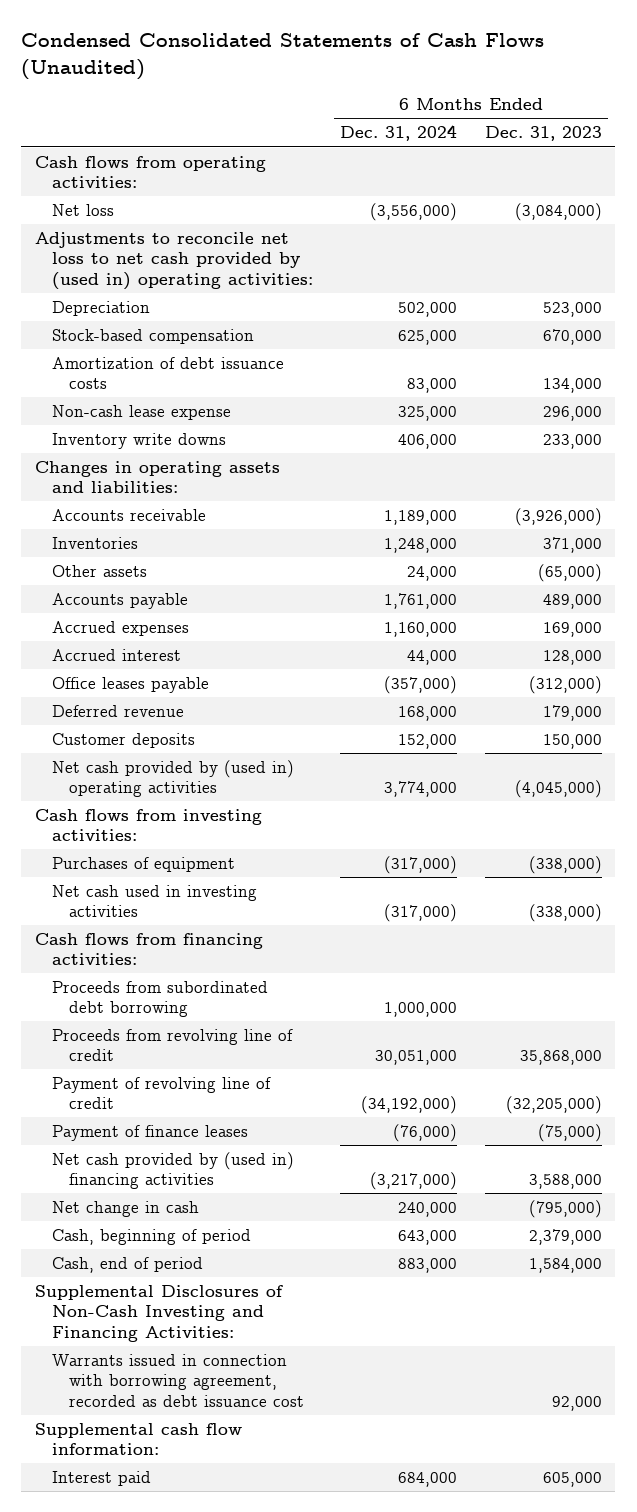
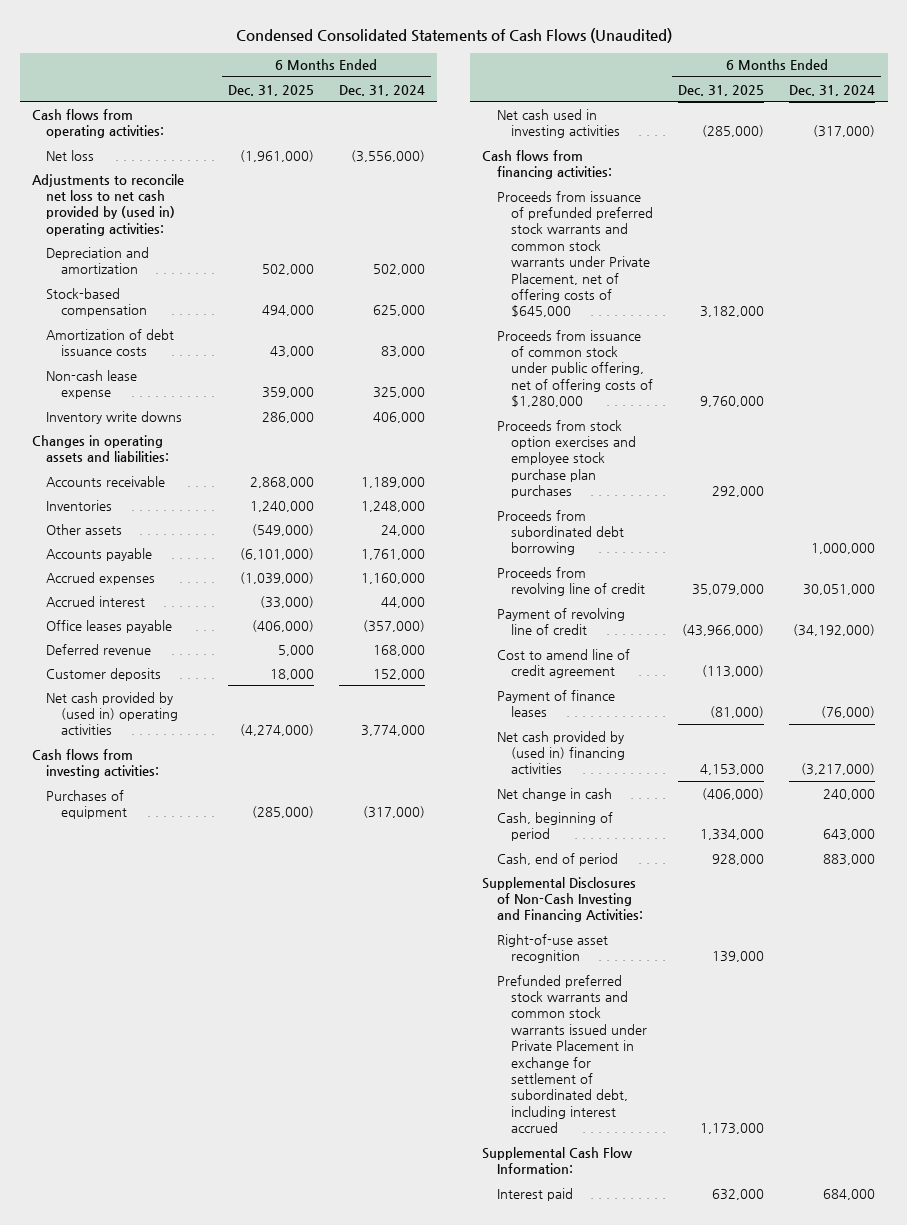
[484,126,602,142] Dec. 31, 2023 -> none
none -> [227,84,314,96] Dec. 31, 2025
[52,300,151,316] Depreciation -> none
none -> [46,246,150,275] Depreciation and amortization
none -> [496,190,654,318] Proceeds from issuance of prefunded preferred stock warrants and common stock warrants under Private Placement, net of offering costs of $645,000
none -> [496,329,654,408] Proceeds from issuance of common stock under public offering, net of offering costs of $1,280,000
none -> [496,419,637,499] Proceeds from stock option exercises and employee stock purchase plan purchases
none -> [496,648,630,679] Cost to amend line of credit agreement
[52,1353,305,1407] Warrants issued in connection with borrowing agreement, recorded as debt issuance cost -> none
none -> [496,933,608,964] Right-of-use asset recognition
none -> [496,974,648,1134] Prefunded preferred stock warrants and common stock warrants issued under Private Placement in exchange for settlement of subordinated debt, including interest accrued
[35,1422,243,1456] Supplemental cash flow information: -> [482,1146,634,1175] Supplemental Cash Flow Information:

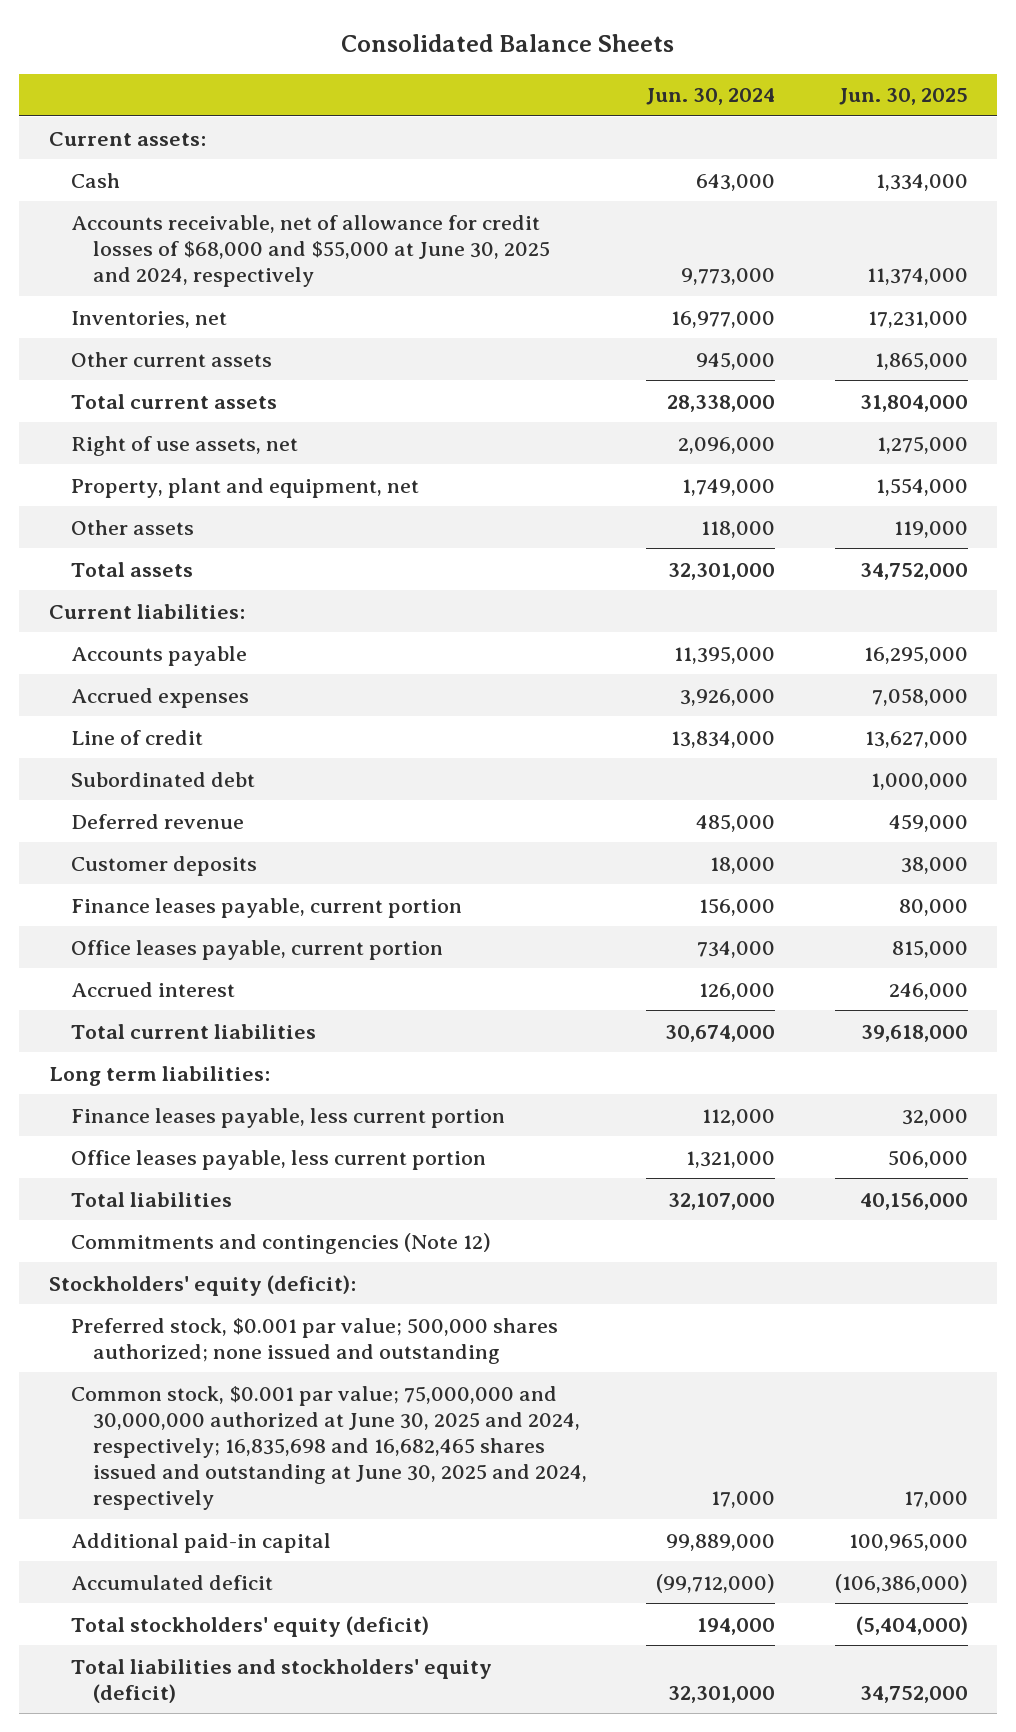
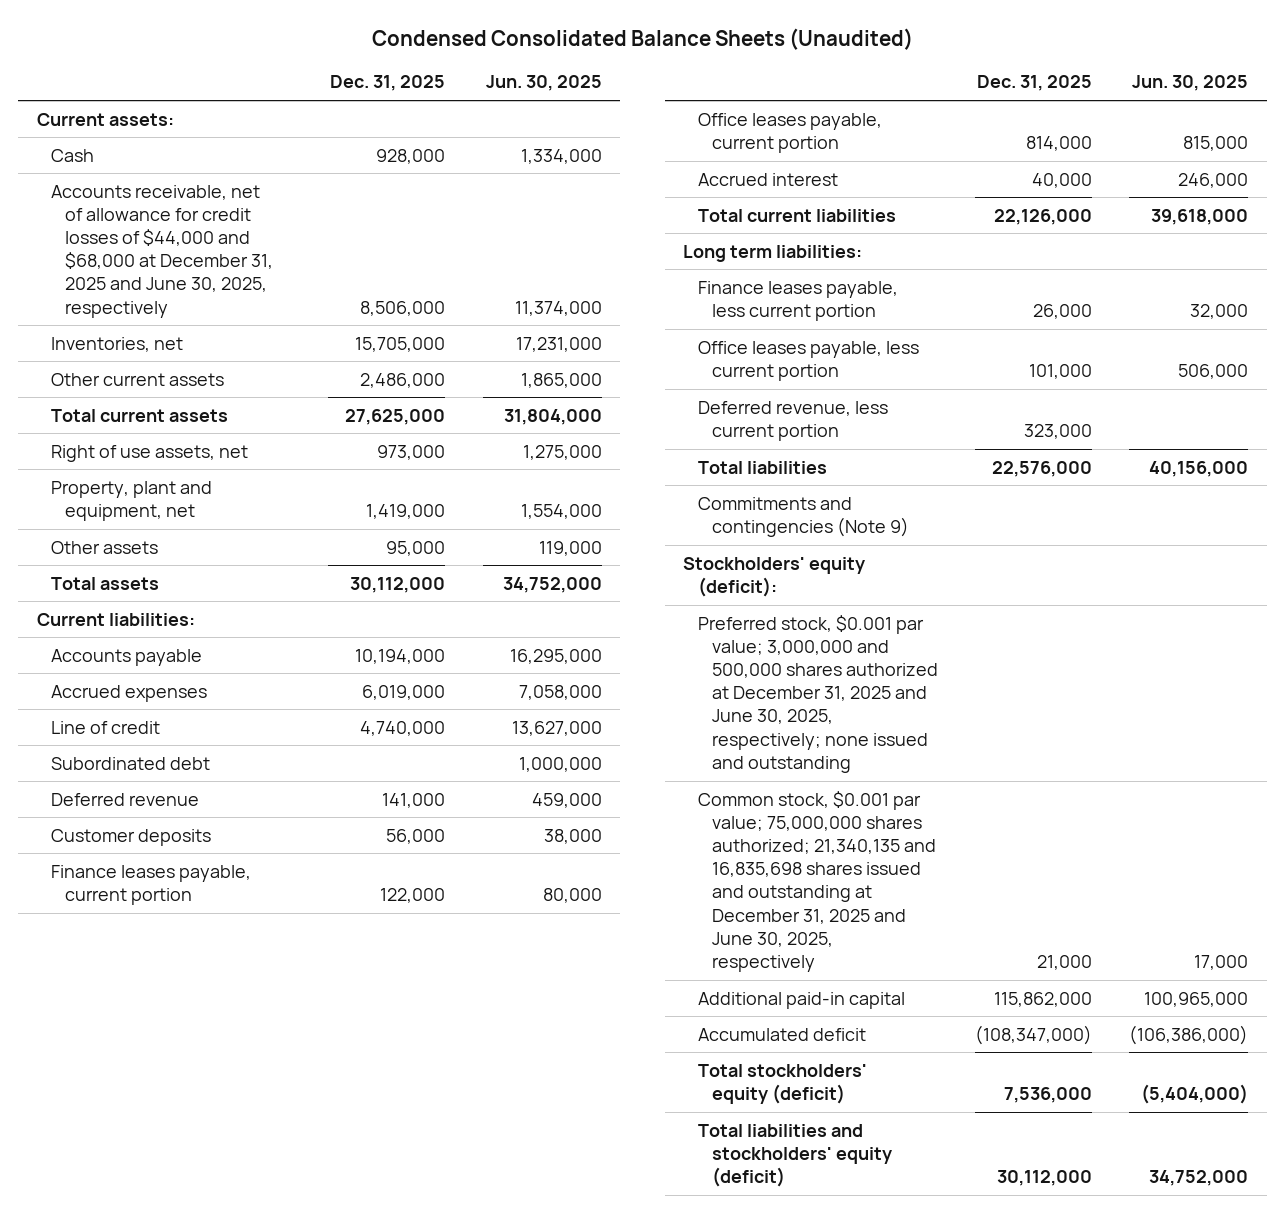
[341,34,675,53] Consolidated Balance Sheets -> [371,27,913,50] Condensed Consolidated Balance Sheets (Unaudited)
[646,88,776,106] Jun. 30, 2024 -> none
none -> [330,75,446,92] Dec. 31, 2025
[70,214,550,287] Accounts receivable, net of allowance for credit losses of $68,000 and $55,000 at June 30, 2025 and 2024, respectively -> [50,184,274,318] Accounts receivable, net of allowance for credit losses of $44,000 and $68,000 at December 31, 2025 and June 30, 2025, respectively
none -> [697,400,888,441] Deferred revenue, less current portion
[70,1232,491,1254] Commitments and contingencies (Note 12) -> [697,496,909,537] Commitments and contingencies (Note 9)
[70,1317,558,1364] Preferred stock, $0.001 par value; 500,000 shares authorized; none issued and outstanding -> [697,614,938,773] Preferred stock, $0.001 par value; 3,000,000 and 500,000 shares authorized at December 31, 2025 and June 30, 2025, respectively; none issued and outstanding
[70,1385,587,1511] Common stock, $0.001 par value; 75,000,000 and 30,000,000 authorized at June 30, 2025 and 2024, respectively; 16,835,698 and 16,682,465 shares issued and outstanding at June 30, 2025 and 2024, respectively -> [697,790,936,973] Common stock, $0.001 par value; 75,000,000 shares authorized; 21,340,135 and 16,835,698 shares issued and outstanding at December 31, 2025 and June 30, 2025, respectively

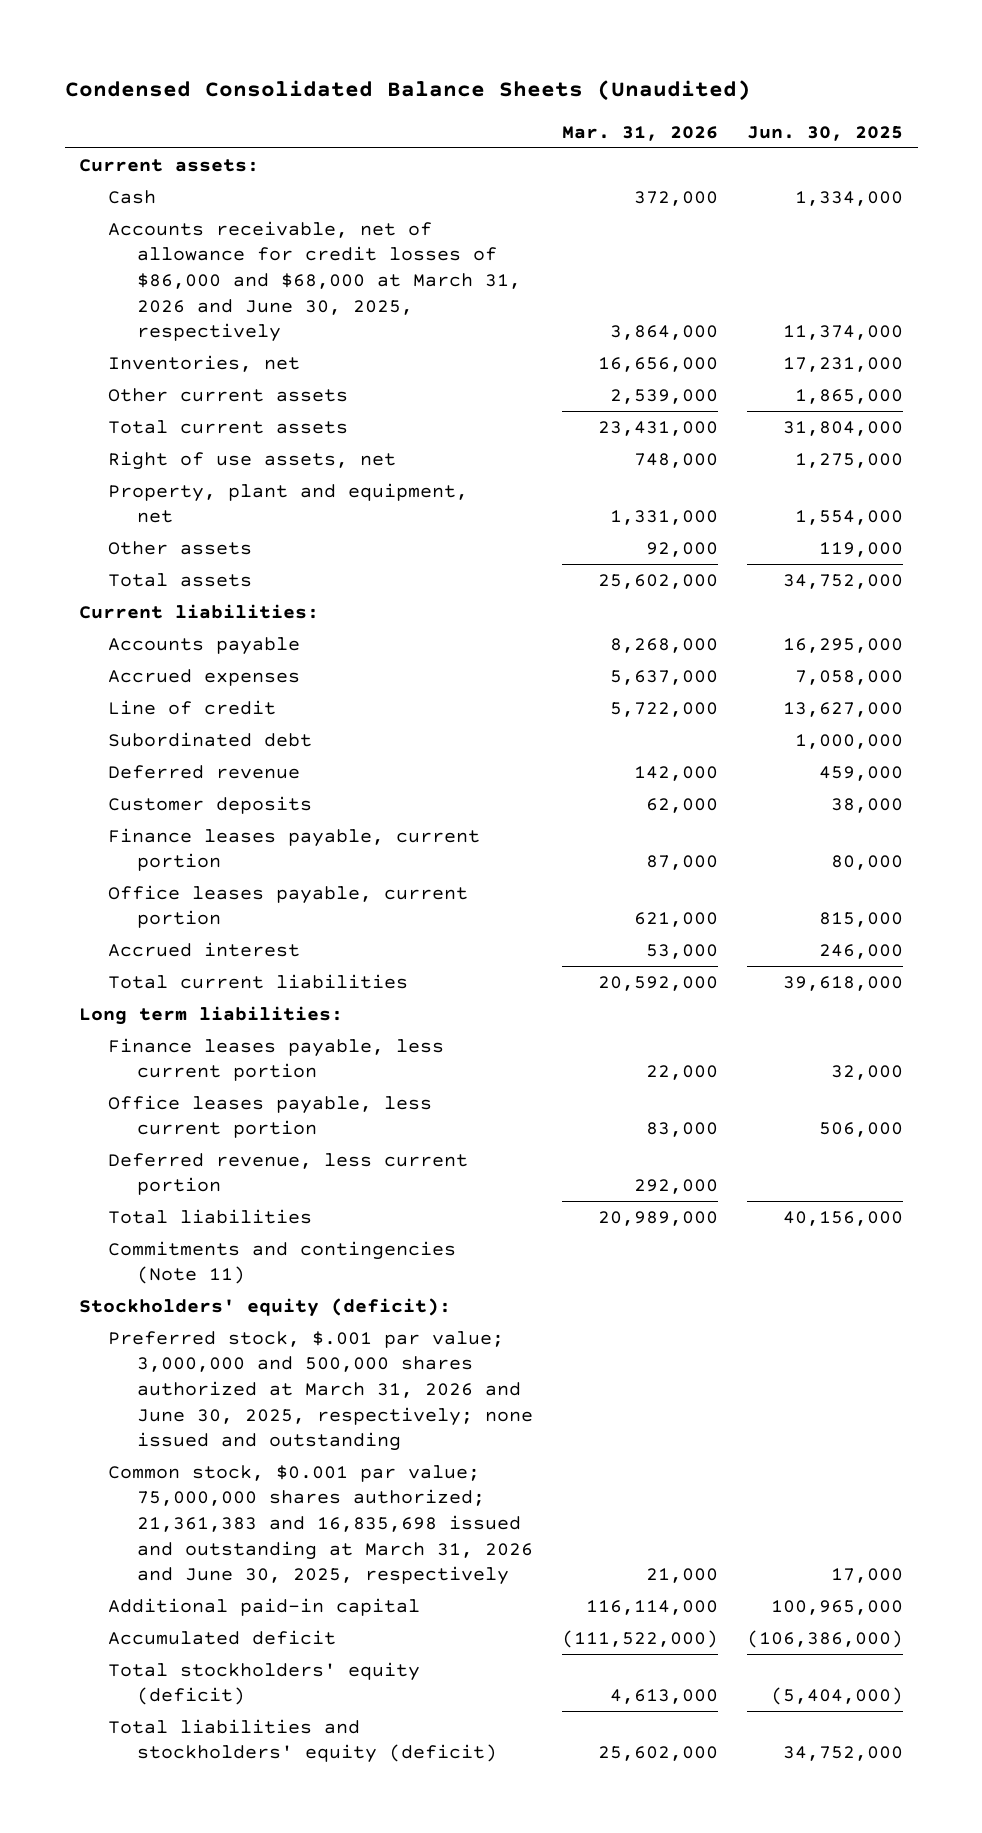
[330,75,446,92] Dec. 31, 2025 -> none
none -> [561,125,718,141] Mar. 31, 2026
[50,184,274,318] Accounts receivable, net of allowance for credit losses of $44,000 and $68,000 at December 31, 2025 and June 30, 2025, respectively -> [107,220,521,343] Accounts receivable, net of allowance for credit losses of $86,000 and $68,000 at March 31, 2026 and June 30, 2025, respectively
[697,496,909,537] Commitments and contingencies (Note 9) -> [107,1240,456,1285] Commitments and contingencies (Note 11)
[697,614,938,773] Preferred stock, $0.001 par value; 3,000,000 and 500,000 shares authorized at December 31, 2025 and June 30, 2025, respectively; none issued and outstanding -> [107,1330,533,1452] Preferred stock, $.001 par value; 3,000,000 and 500,000 shares authorized at March 31, 2026 and June 30, 2025, respectively; none issued and outstanding
[697,790,936,973] Common stock, $0.001 par value; 75,000,000 shares authorized; 21,340,135 and 16,835,698 shares issued and outstanding at December 31, 2025 and June 30, 2025, respectively -> [107,1464,533,1586] Common stock, $0.001 par value; 75,000,000 shares authorized; 21,361,383 and 16,835,698 issued and outstanding at March 31, 2026 and June 30, 2025, respectively

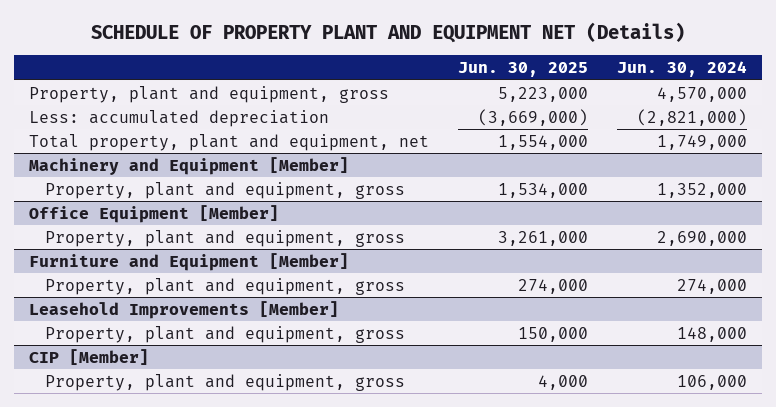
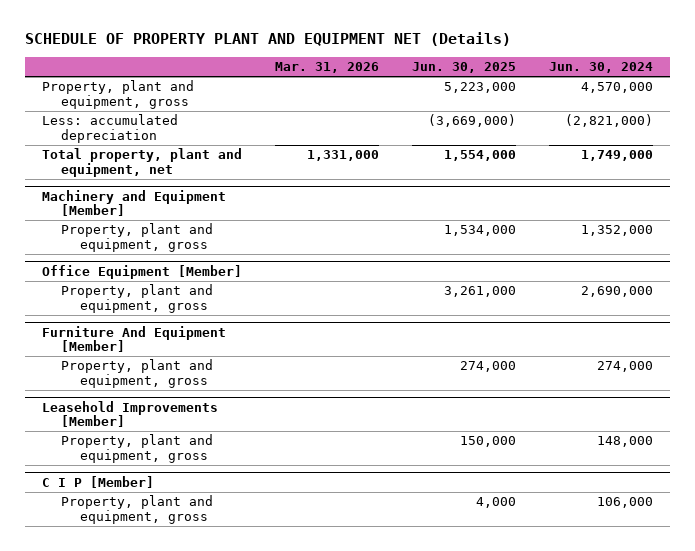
none -> [274,62,379,74] Mar. 31, 2026
[28,252,349,271] Furniture and Equipment [Member] -> [41,325,226,352] Furniture And Equipment [Member]
[28,348,149,365] CIP [Member] -> [41,475,154,488] C I P [Member]

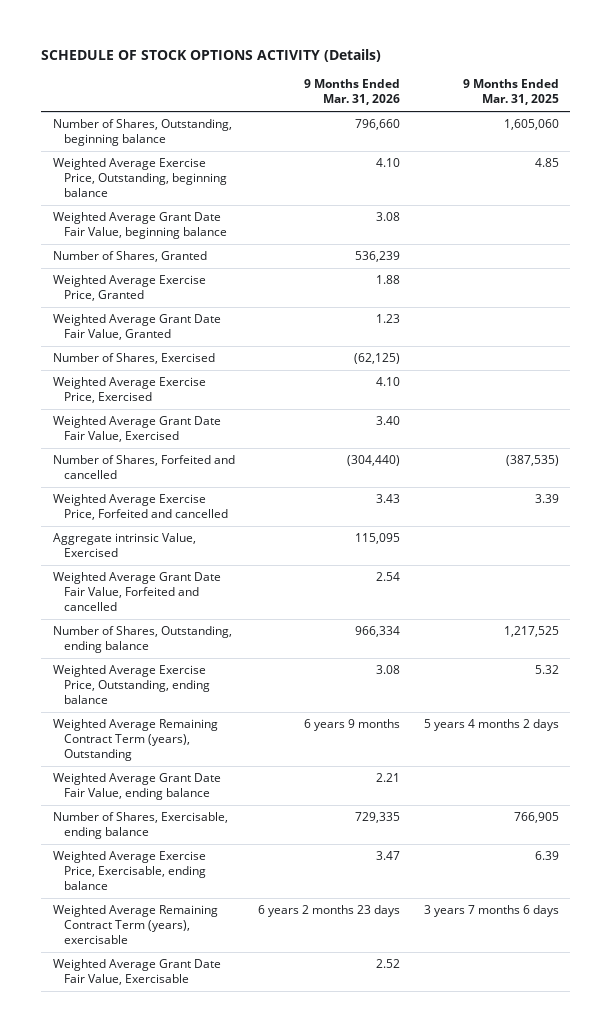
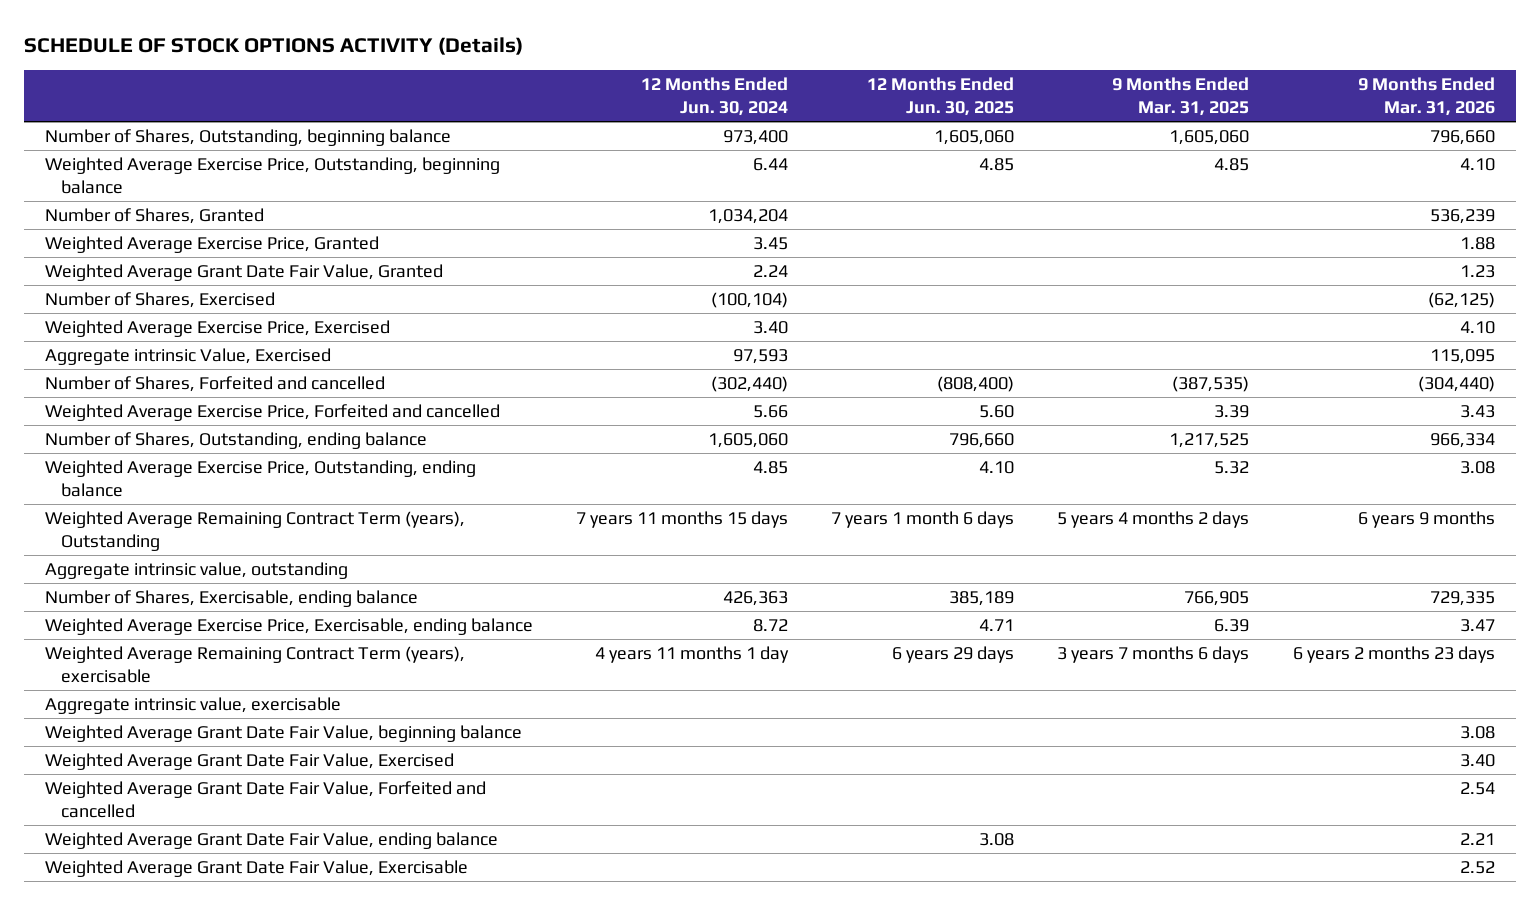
none -> [641,76,789,117] 12 Months Ended Jun. 30, 2024
none -> [867,76,1015,117] 12 Months Ended Jun. 30, 2025
[53,533,197,558] Aggregate intrinsic Value, Exercised -> [45,347,332,365] Aggregate intrinsic Value, Exercised
none -> [45,561,349,579] Aggregate intrinsic value, outstanding
none -> [45,696,342,714] Aggregate intrinsic value, exercisable
[53,212,227,240] Weighted Average Grant Date Fair Value, beginning balance -> [45,724,523,742] Weighted Average Grant Date Fair Value, beginning balance
[53,416,222,443] Weighted Average Grant Date Fair Value, Exercised -> [45,752,455,770] Weighted Average Grant Date Fair Value, Exercised
[53,572,222,611] Weighted Average Grant Date Fair Value, Forfeited and cancelled -> [45,780,487,818] Weighted Average Grant Date Fair Value, Forfeited and cancelled
[53,773,222,801] Weighted Average Grant Date Fair Value, ending balance -> [45,831,499,849] Weighted Average Grant Date Fair Value, ending balance

